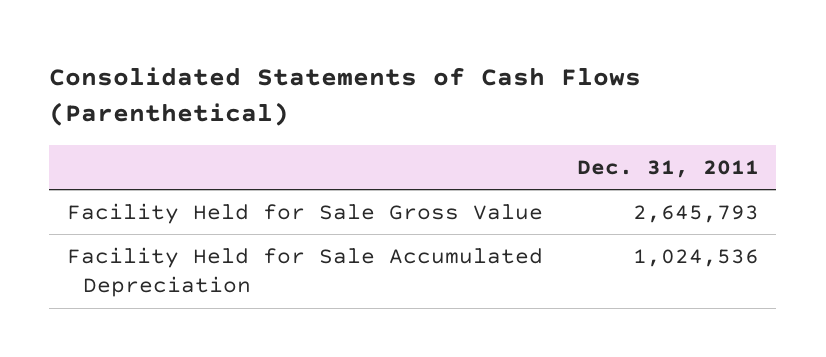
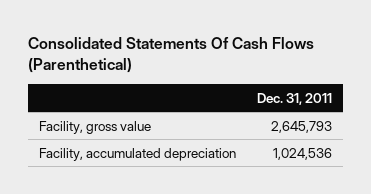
[49,67,642,127] Consolidated Statements of Cash Flows (Parenthetical) -> [27,37,314,74] Consolidated Statements Of Cash Flows (Parenthetical)
[66,203,543,225] Facility Held for Sale Gross Value -> [38,120,151,134] Facility, gross value
[66,247,543,298] Facility Held for Sale Accumulated Depreciation -> [38,147,236,161] Facility, accumulated depreciation

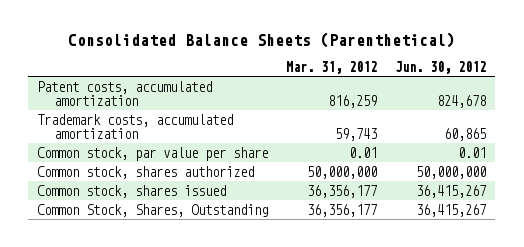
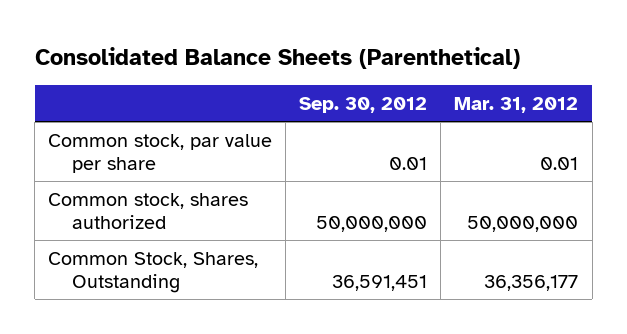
[395,60,487,74] Jun. 30, 2012 -> none
none -> [299,96,428,113] Sep. 30, 2012
[37,80,213,106] Patent costs, accumulated amortization -> none
[37,113,234,139] Trademark costs, accumulated amortization -> none
[37,184,227,198] Common stock, shares issued -> none

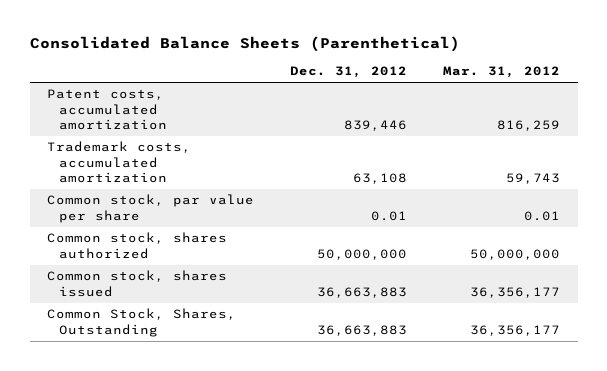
[299,96,428,113] Sep. 30, 2012 -> none
none -> [290,66,408,79] Dec. 31, 2012
none -> [47,89,168,131] Patent costs, accumulated amortization
none -> [47,141,192,184] Trademark costs, accumulated amortization
none -> [47,270,228,297] Common stock, shares issued

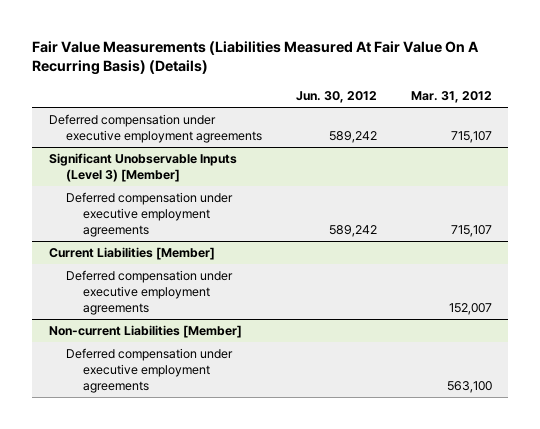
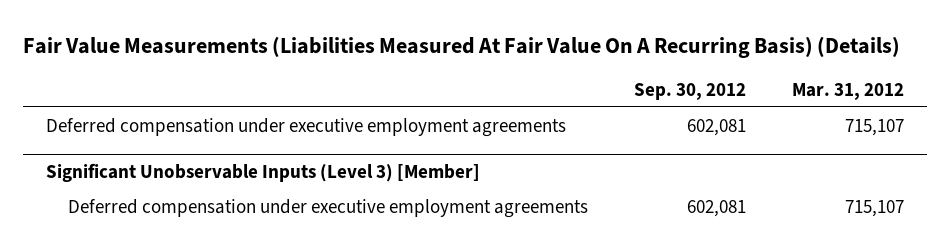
[295,90,377,103] Jun. 30, 2012 -> none
none -> [634,82,747,100] Sep. 30, 2012
[48,247,215,261] Current Liabilities [Member] -> none
[66,270,234,316] Deferred compensation under executive employment agreements -> none
[48,325,242,339] Non-current Liabilities [Member] -> none
[66,348,234,394] Deferred compensation under executive employment agreements -> none

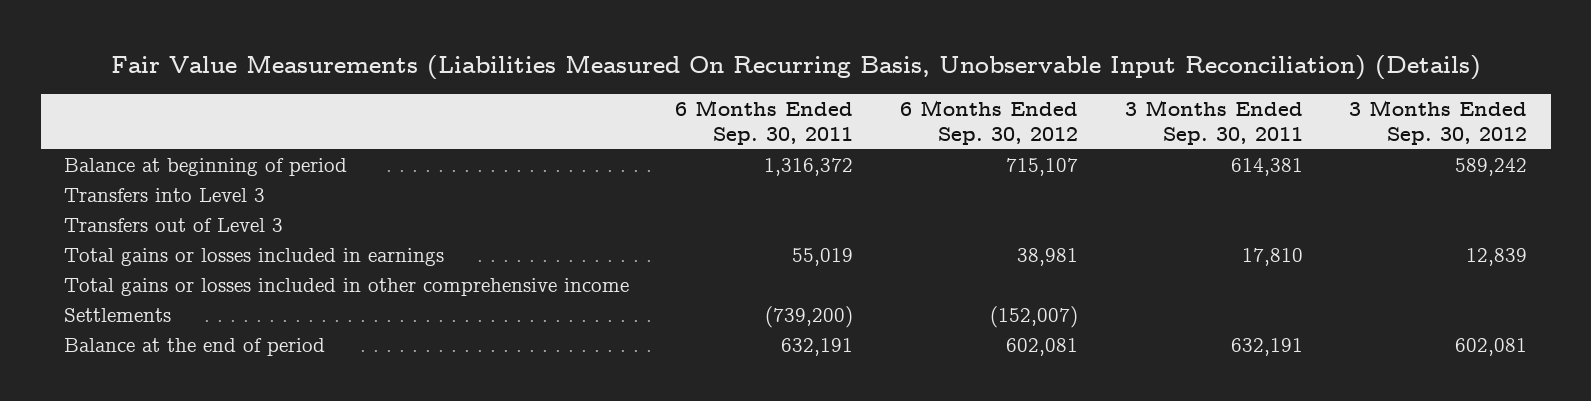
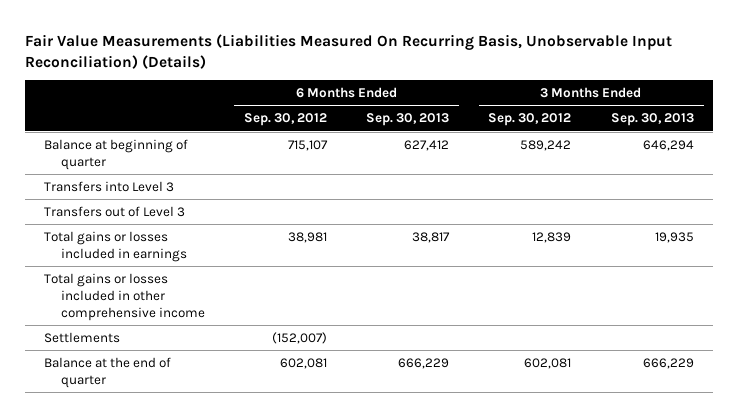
[675,100,854,145] 6 Months Ended Sep. 30, 2011 -> none
[1124,100,1303,145] 3 Months Ended Sep. 30, 2011 -> none
none -> [366,113,450,127] Sep. 30, 2013
none -> [610,113,694,127] Sep. 30, 2013
[63,158,347,177] Balance at beginning of period -> [44,138,189,170] Balance at beginning of quarter
[63,338,325,357] Balance at the end of period -> [44,356,172,388] Balance at the end of quarter

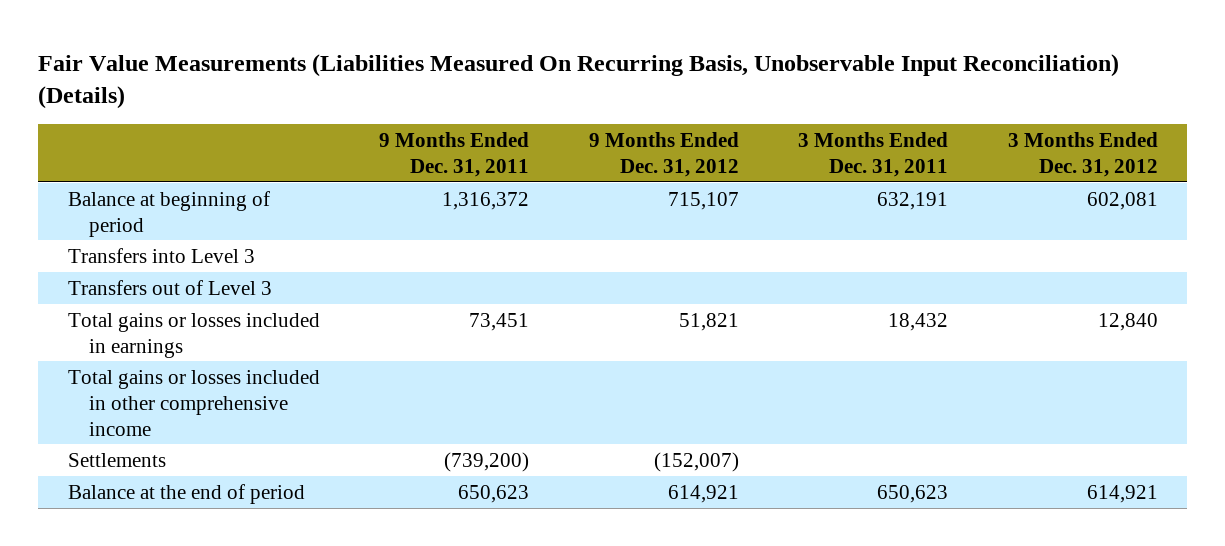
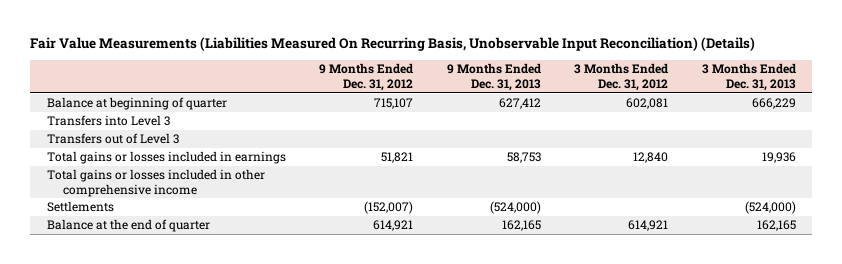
[379,131,530,177] 9 Months Ended Dec. 31, 2011 -> none
[798,131,949,177] 3 Months Ended Dec. 31, 2011 -> none
none -> [446,63,541,91] 9 Months Ended Dec. 31, 2013
none -> [701,63,796,91] 3 Months Ended Dec. 31, 2013
[67,190,270,237] Balance at beginning of period -> [46,97,227,111] Balance at beginning of quarter
[67,483,305,504] Balance at the end of period -> [46,219,210,233] Balance at the end of quarter

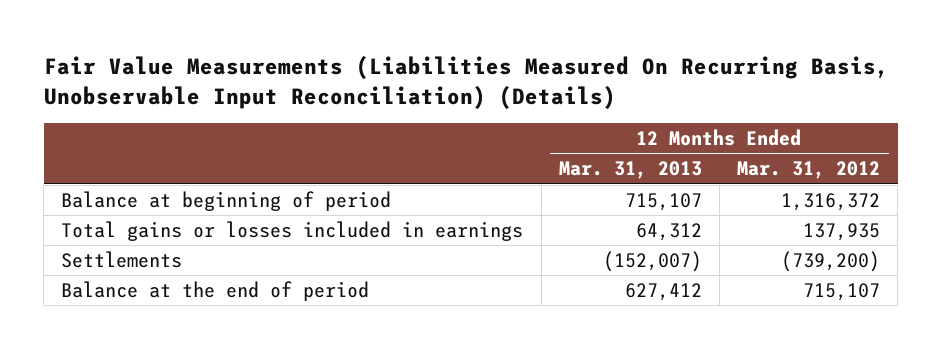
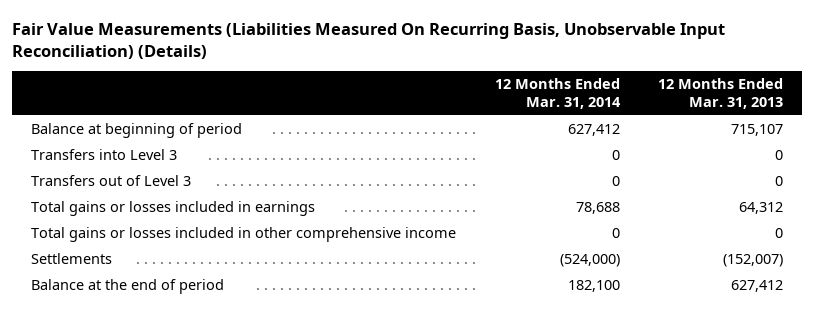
[736,161,880,180] Mar. 31, 2012 -> none
none -> [494,78,621,109] 12 Months Ended Mar. 31, 2014
none -> [31,149,178,161] Transfers into Level 3
none -> [31,175,192,187] Transfers out of Level 3
none -> [31,227,457,243] Total gains or losses included in other comprehensive income

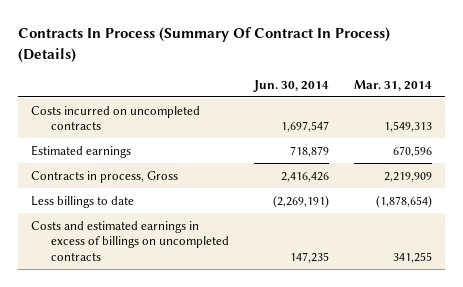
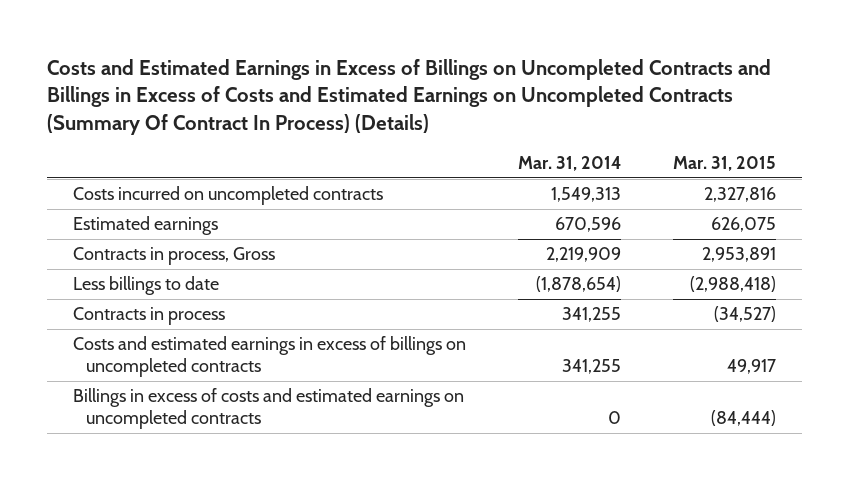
[17,27,390,63] Contracts In Process (Summary Of Contract In Process) (Details) -> [47,58,772,136] Costs and Estimated Earnings in Excess of Billings on Uncompleted Contracts and Billings in Excess of Costs and Estimated Earnings on Uncompleted Contracts (Summary Of Contract In Process) (Details)
[252,79,329,92] Jun. 30, 2014 -> none
none -> [672,155,776,171] Mar. 31, 2015
none -> [73,307,226,326] Contracts in process
none -> [73,388,465,430] Billings in excess of costs and estimated earnings on uncompleted contracts

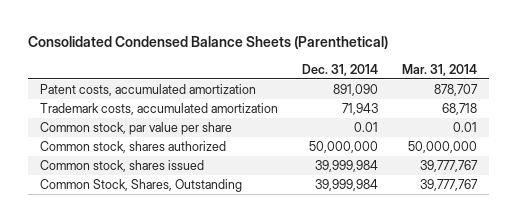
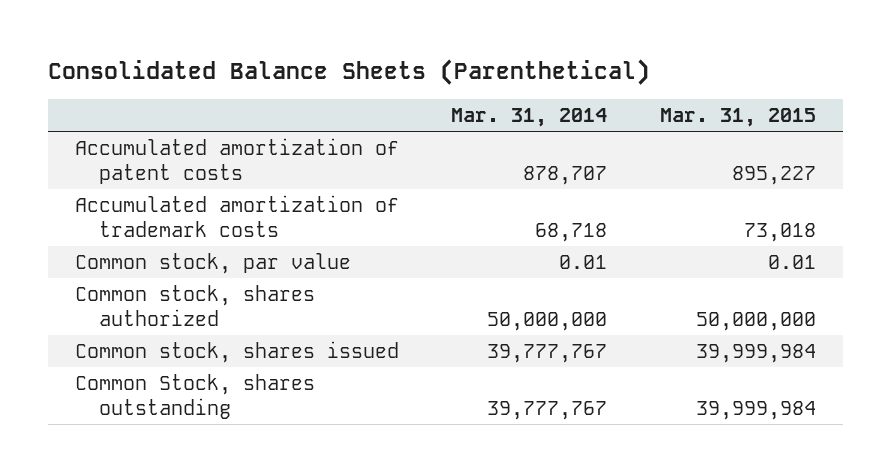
[28,36,389,50] Consolidated Condensed Balance Sheets (Parenthetical) -> [48,59,651,86] Consolidated Balance Sheets (Parenthetical)
[301,63,378,76] Dec. 31, 2014 -> none
none -> [660,108,817,128] Mar. 31, 2015
[40,84,257,97] Patent costs, accumulated amortization -> [74,138,399,184] Accumulated amortization of patent costs
[40,103,279,116] Trademark costs, accumulated amortization -> [74,195,399,237] Accumulated amortization of trademark costs
[40,122,233,136] Common stock, par value per share -> [74,253,351,275] Common stock, par value
[40,179,243,193] Common Stock, Shares, Outstanding -> [74,374,315,419] Common Stock, shares outstanding

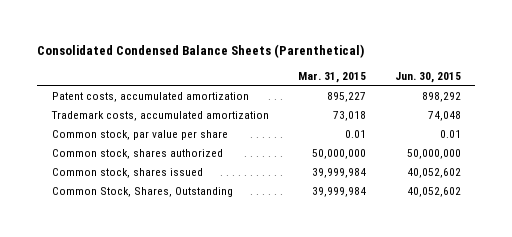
[48,59,651,86] Consolidated Balance Sheets (Parenthetical) -> [37,43,365,58] Consolidated Condensed Balance Sheets (Parenthetical)
[451,108,608,128] Mar. 31, 2014 -> none
none -> [394,71,461,83] Jun. 30, 2015
[74,138,399,184] Accumulated amortization of patent costs -> [51,91,249,102] Patent costs, accumulated amortization
[74,195,399,237] Accumulated amortization of trademark costs -> [50,110,269,121] Trademark costs, accumulated amortization
[74,253,351,275] Common stock, par value -> [51,129,228,140] Common stock, par value per share
[74,374,315,419] Common Stock, shares outstanding -> [51,186,233,197] Common Stock, Shares, Outstanding

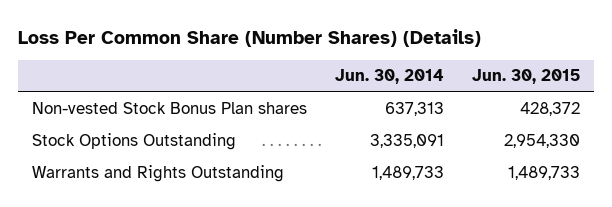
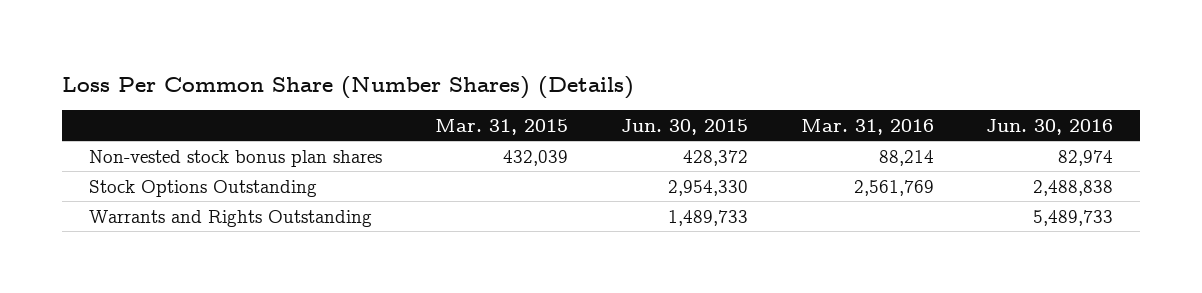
[334,69,444,85] Jun. 30, 2014 -> none
none -> [434,118,568,135] Mar. 31, 2015
none -> [800,118,934,135] Mar. 31, 2016
none -> [986,118,1114,135] Jun. 30, 2016
[31,102,307,115] Non-vested Stock Bonus Plan shares -> [88,149,382,167] Non-vested stock bonus plan shares

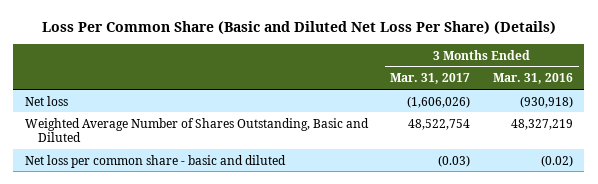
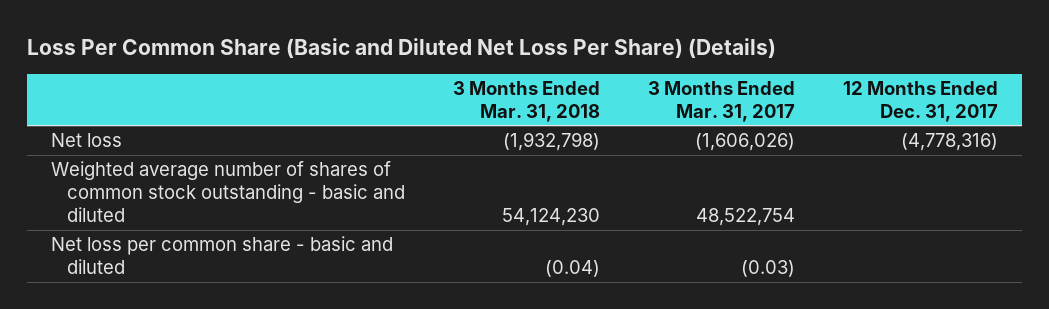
[492,73,573,85] Mar. 31, 2016 -> none
none -> [453,80,601,122] 3 Months Ended Mar. 31, 2018
none -> [843,80,999,122] 12 Months Ended Dec. 31, 2017
[24,117,369,143] Weighted Average Number of Shares Outstanding, Basic and Diluted -> [50,161,405,223] Weighted average number of shares of common stock outstanding - basic and diluted

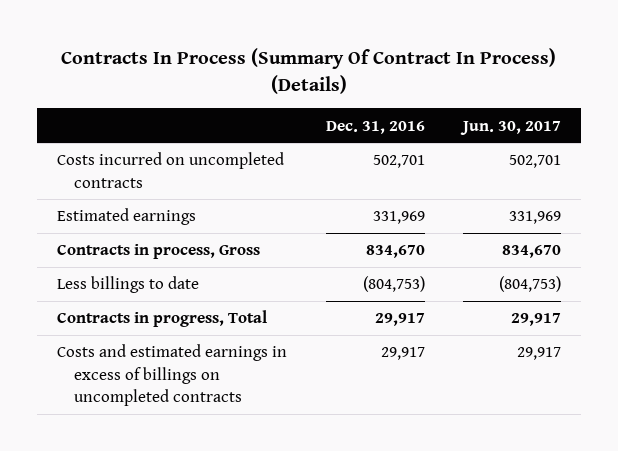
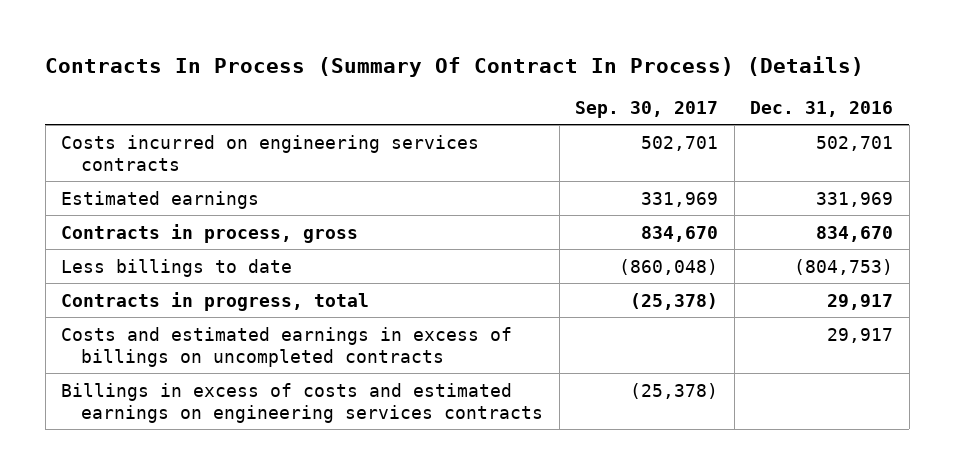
[460,120,562,135] Jun. 30, 2017 -> none
none -> [575,100,719,118] Sep. 30, 2017
[56,152,284,188] Costs incurred on uncompleted contracts -> [61,134,480,171] Costs incurred on engineering services contracts
[56,244,260,260] Contracts in process, Gross -> [61,223,359,243] Contracts in process, gross
[56,310,267,328] Contracts in progress, Total -> [61,291,370,311] Contracts in progress, total
none -> [61,382,544,423] Billings in excess of costs and estimated earnings on engineering services contracts

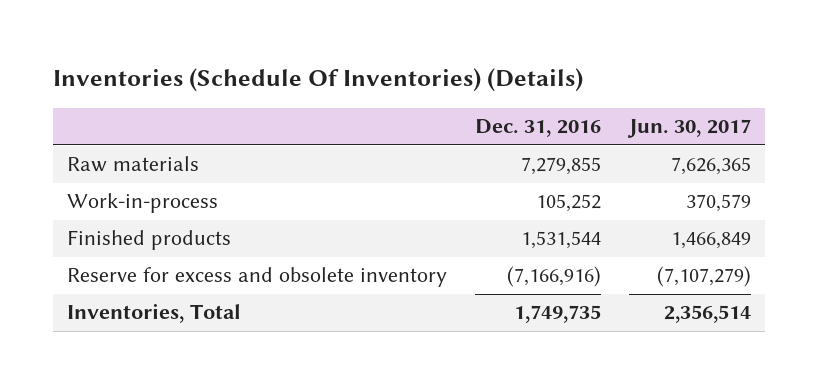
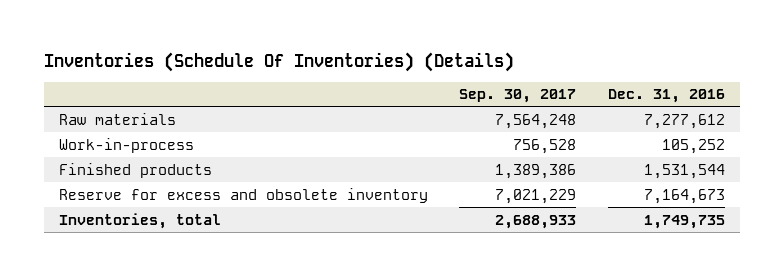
[627,119,752,139] Jun. 30, 2017 -> none
none -> [459,89,577,104] Sep. 30, 2017
[520,157,601,176] 7,279,855 -> [643,113,725,129] 7,277,612
[506,266,601,288] (7,166,916) -> [643,188,725,204] 7,164,673
[66,303,241,324] Inventories, Total -> [59,212,222,229] Inventories, total

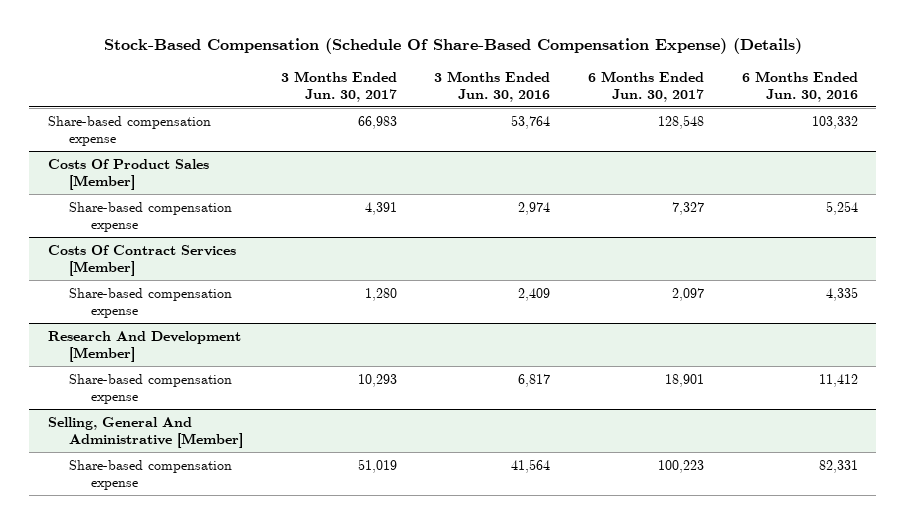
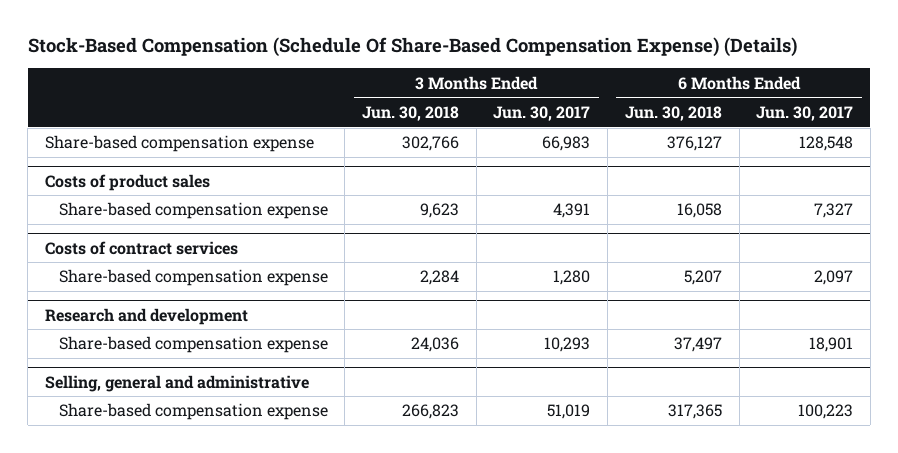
[434,70,551,102] 3 Months Ended Jun. 30, 2016 -> none
[741,70,858,102] 6 Months Ended Jun. 30, 2016 -> none
none -> [362,105,460,121] Jun. 30, 2018
none -> [624,105,722,121] Jun. 30, 2018
[47,158,209,190] Costs Of Product Sales [Member] -> [44,173,210,191] Costs of product sales
[47,244,236,276] Costs Of Contract Services [Member] -> [44,240,238,255] Costs of contract services
[47,330,241,362] Research And Development [Member] -> [44,307,248,325] Research and development
[47,416,244,448] Selling, General And Administrative [Member] -> [44,374,309,392] Selling, general and administrative

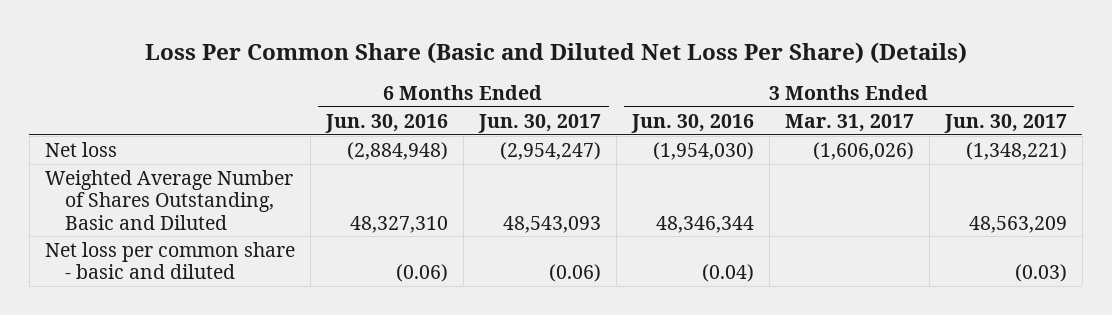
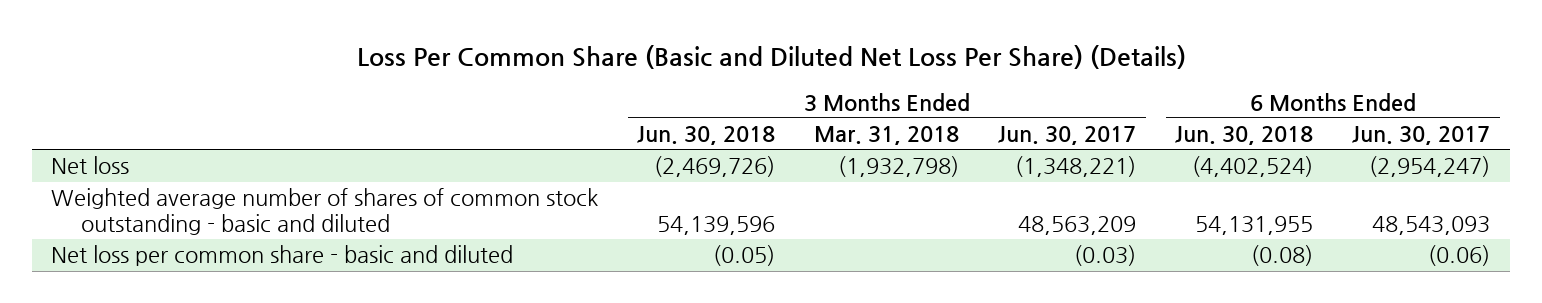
[324,113,448,133] Jun. 30, 2016 -> none
[630,113,754,133] Jun. 30, 2016 -> none
[784,113,914,132] Mar. 31, 2017 -> none
none -> [637,126,776,146] Jun. 30, 2018
none -> [814,126,960,146] Mar. 31, 2018
none -> [1175,126,1314,146] Jun. 30, 2018
[44,169,293,230] Weighted Average Number of Shares Outstanding, Basic and Diluted -> [51,188,599,235] Weighted average number of shares of common stock outstanding - basic and diluted

